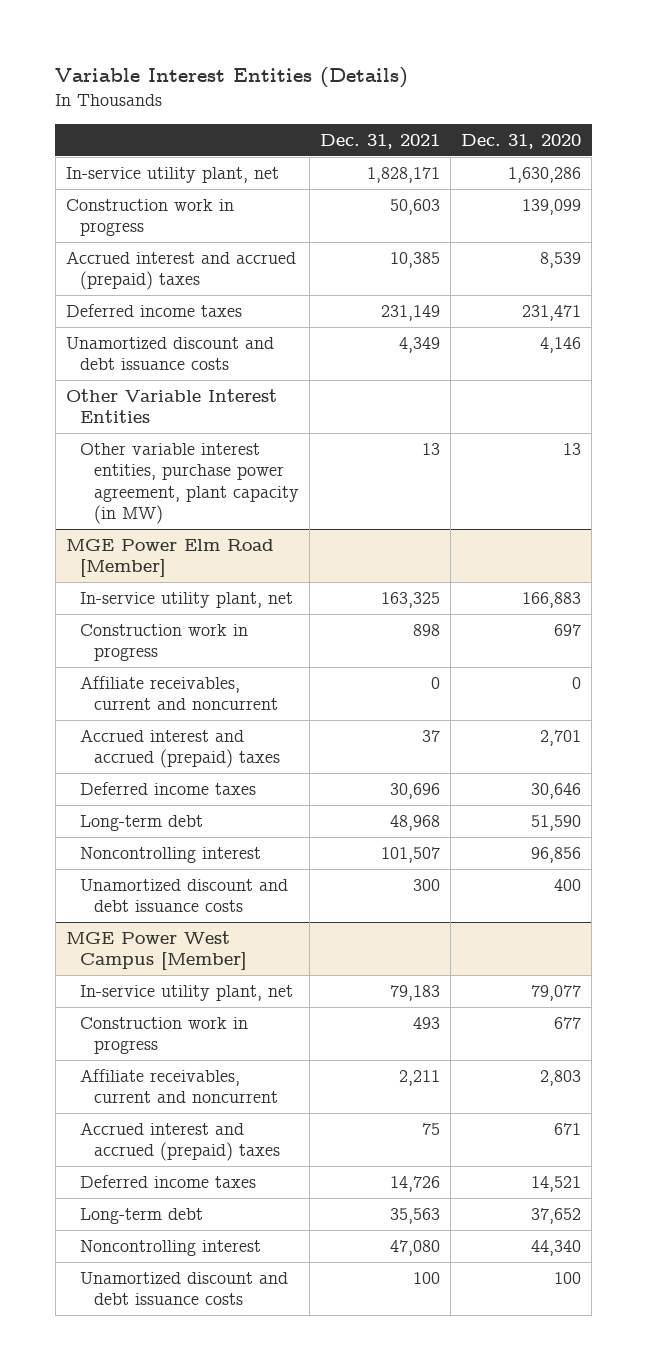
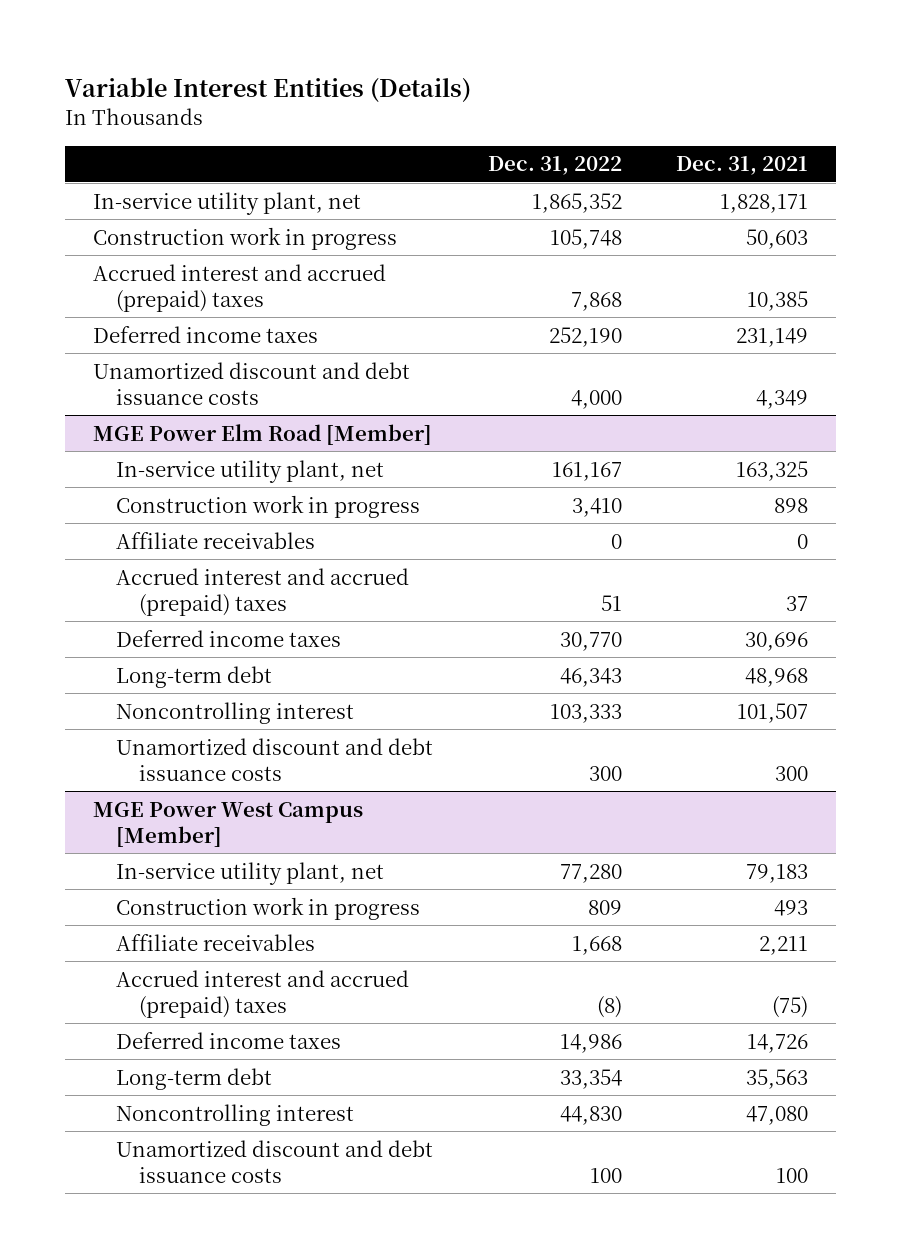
[461,133,582,149] Dec. 31, 2020 -> none
none -> [487,156,622,176] Dec. 31, 2022
[65,389,277,424] Other Variable Interest Entities -> none
[80,443,300,524] Other variable interest entities, purchase power agreement, plant capacity (in MW) -> none
[80,676,279,711] Affiliate receivables, current and noncurrent -> [115,531,315,549] Affiliate receivables
[80,1069,279,1104] Affiliate receivables, current and noncurrent -> [115,933,315,951] Affiliate receivables
[422,1123,441,1136] 75 -> [772,995,809,1018] (75)

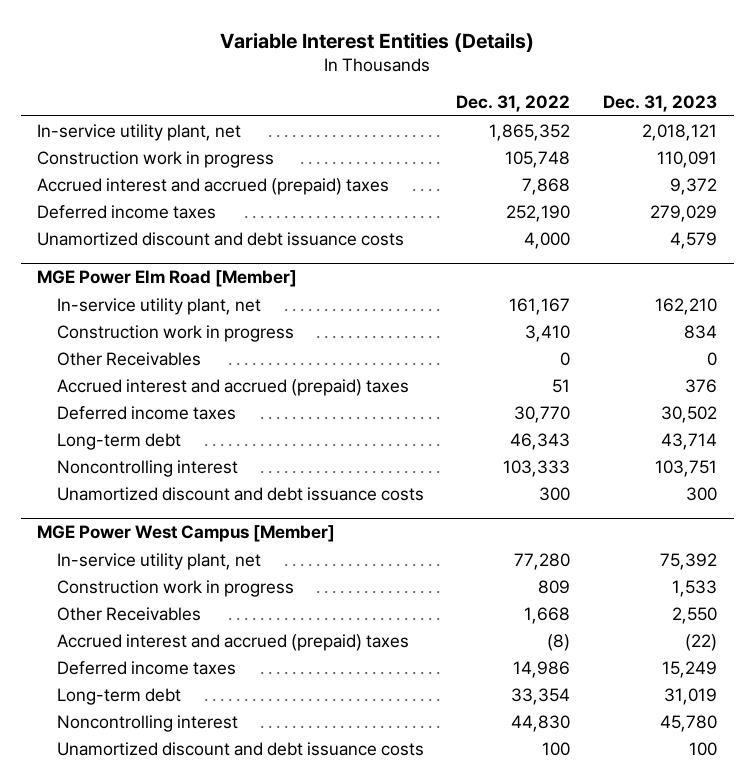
[676,156,809,176] Dec. 31, 2021 -> none
none -> [603,95,718,113] Dec. 31, 2023
[115,531,315,549] Affiliate receivables -> none
none -> [56,351,201,366] Other Receivables
[115,933,315,951] Affiliate receivables -> [56,606,201,621] Other Receivables

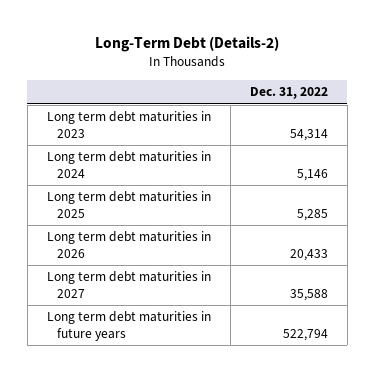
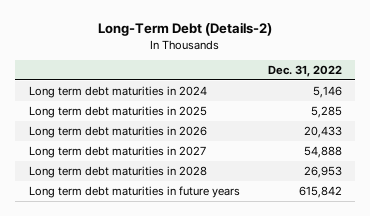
[46,111,211,138] Long term debt maturities in 2023 -> none
[289,288,328,301] 35,588 -> [303,145,342,158] 54,888
none -> [28,165,207,178] Long term debt maturities in 2028
[282,328,328,341] 522,794 -> [298,185,342,198] 615,842

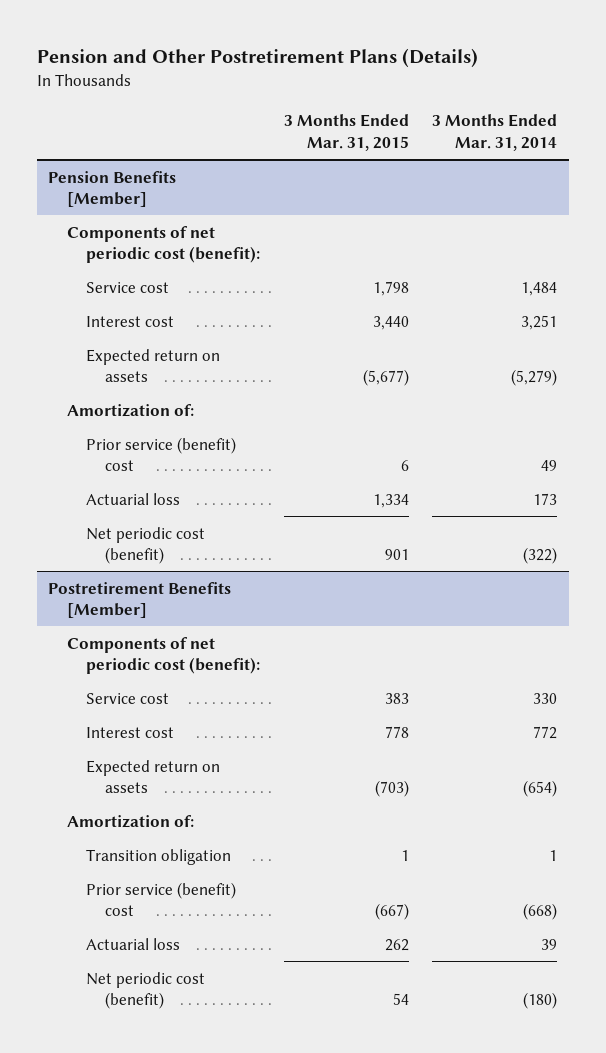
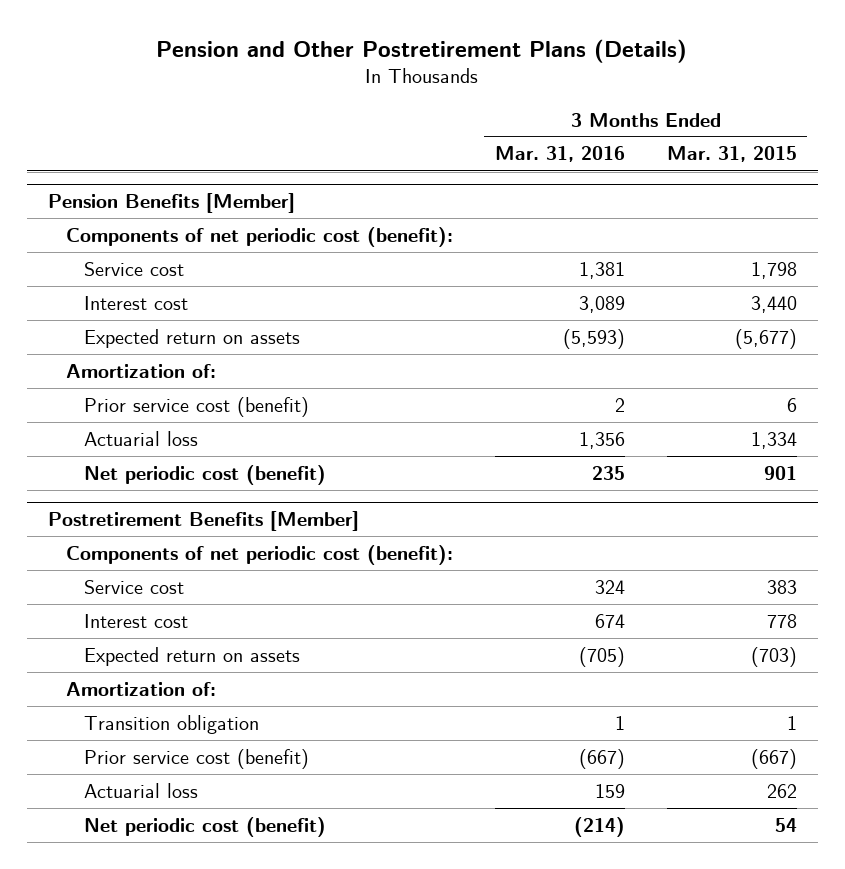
[432,114,558,151] 3 Months Ended Mar. 31, 2014 -> none
none -> [494,146,625,163] Mar. 31, 2016
[86,436,237,472] Prior service (benefit) cost -> [83,396,309,417] Prior service cost (benefit)
[86,881,237,917] Prior service (benefit) cost -> [83,748,309,769] Prior service cost (benefit)

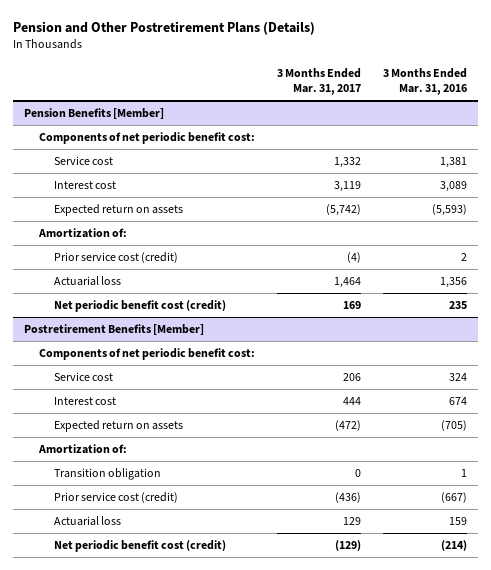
[666,146,797,163] Mar. 31, 2015 -> none
none -> [276,67,361,96] 3 Months Ended Mar. 31, 2017
[65,226,453,247] Components of net periodic cost (benefit): -> [39,132,256,145] Components of net periodic benefit cost:
[83,396,309,417] Prior service cost (benefit) -> [54,252,179,264] Prior service cost (credit)
[83,464,326,485] Net periodic cost (benefit) -> [54,300,227,313] Net periodic benefit cost (credit)
[65,544,453,565] Components of net periodic cost (benefit): -> [39,348,256,361] Components of net periodic benefit cost:
[83,748,309,769] Prior service cost (benefit) -> [54,492,179,504] Prior service cost (credit)
[83,816,326,837] Net periodic cost (benefit) -> [54,540,227,553] Net periodic benefit cost (credit)

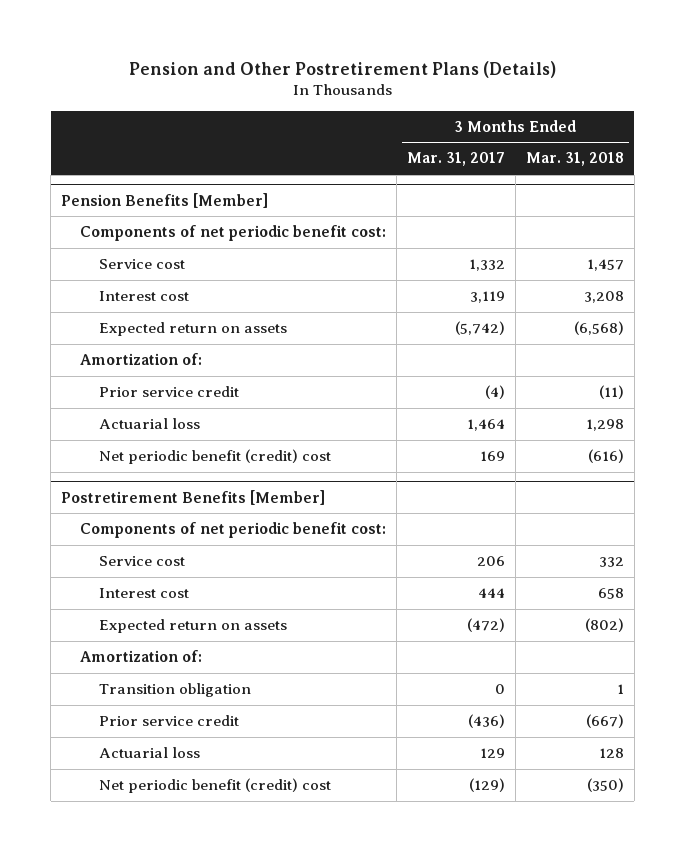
[382,67,467,96] 3 Months Ended Mar. 31, 2016 -> none
none -> [525,152,624,167] Mar. 31, 2018
[54,252,179,264] Prior service cost (credit) -> [98,386,239,398] Prior service credit
[54,300,227,313] Net periodic benefit cost (credit) -> [98,449,331,465] Net periodic benefit (credit) cost
[54,492,179,504] Prior service cost (credit) -> [98,715,239,727] Prior service credit
[54,540,227,553] Net periodic benefit cost (credit) -> [98,778,331,794] Net periodic benefit (credit) cost

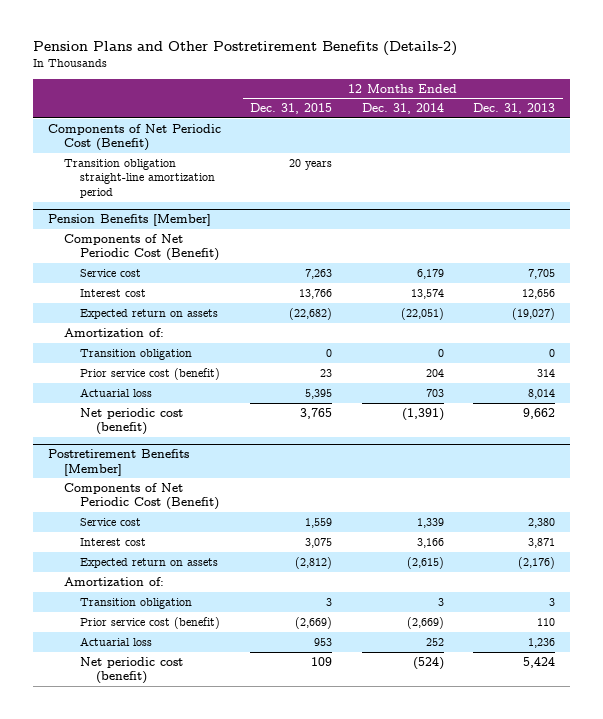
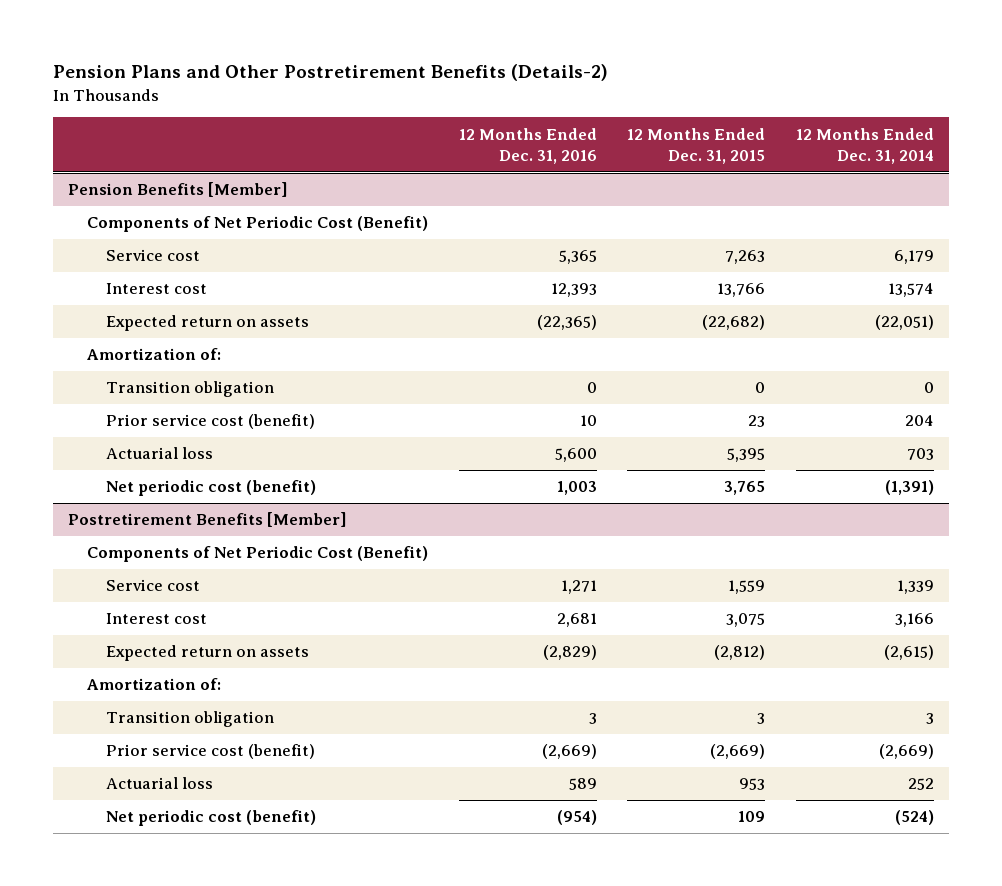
[473,103,556,115] Dec. 31, 2013 -> none
none -> [458,127,597,164] 12 Months Ended Dec. 31, 2016
[47,123,221,152] Components of Net Periodic Cost (Benefit) -> none
[63,158,215,198] Transition obligation straight-line amortization period -> none

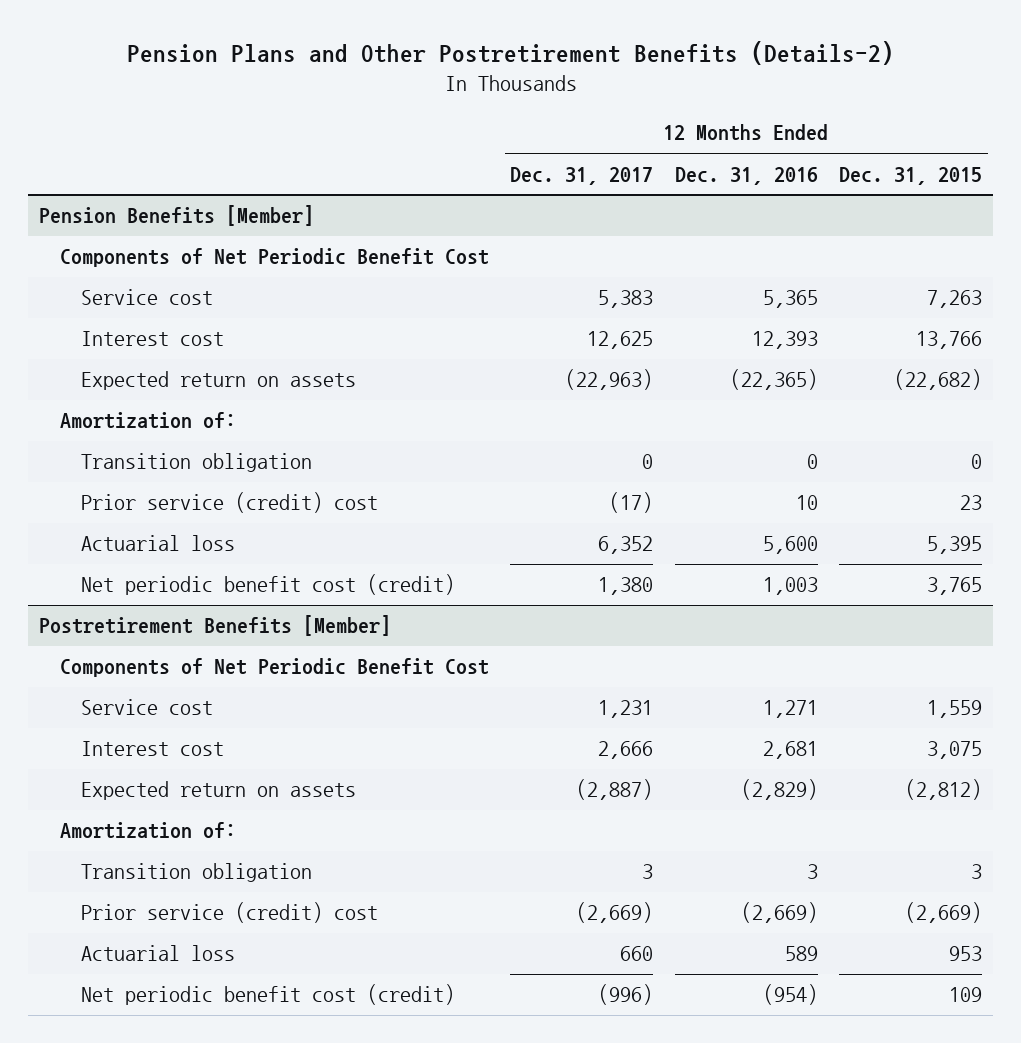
[795,127,934,164] 12 Months Ended Dec. 31, 2014 -> none
none -> [510,166,654,185] Dec. 31, 2017
[86,216,428,233] Components of Net Periodic Cost (Benefit) -> [59,248,489,268] Components of Net Periodic Benefit Cost
[105,414,315,430] Prior service cost (benefit) -> [80,492,378,514] Prior service (credit) cost
[105,480,316,497] Net periodic cost (benefit) -> [80,574,455,596] Net periodic benefit cost (credit)
[86,546,428,563] Components of Net Periodic Cost (Benefit) -> [59,658,489,678] Components of Net Periodic Benefit Cost
[105,744,315,760] Prior service cost (benefit) -> [80,902,378,924] Prior service (credit) cost
[105,810,316,827] Net periodic cost (benefit) -> [80,984,455,1006] Net periodic benefit cost (credit)

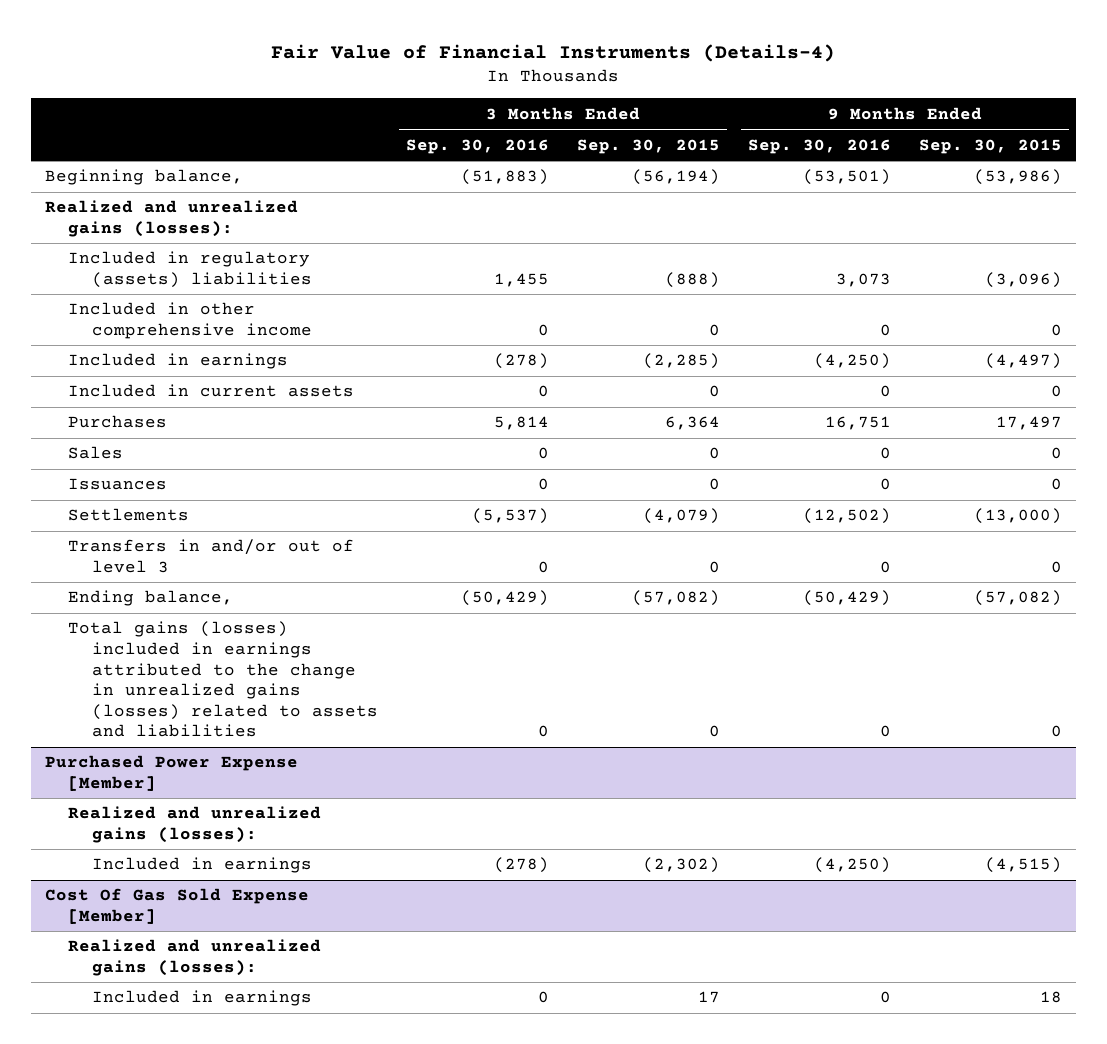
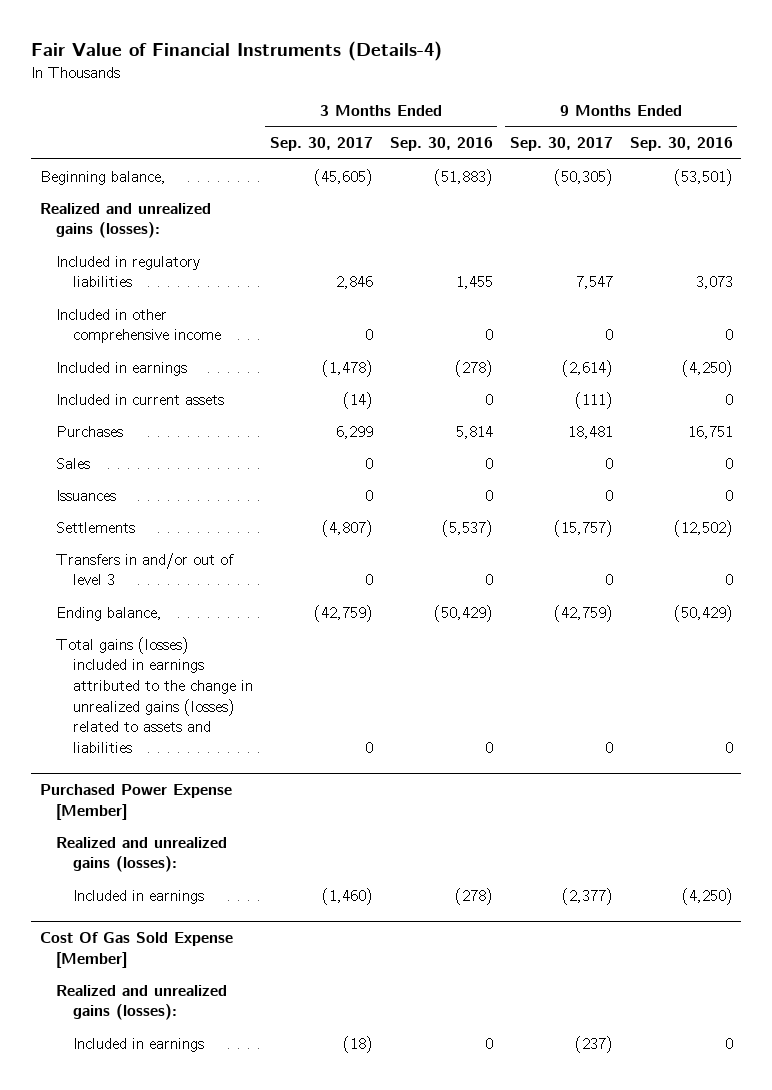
[576,138,720,154] Sep. 30, 2015 -> none
[918,138,1062,154] Sep. 30, 2015 -> none
none -> [269,137,373,152] Sep. 30, 2017
none -> [509,137,613,152] Sep. 30, 2017
[68,251,312,289] Included in regulatory (assets) liabilities -> [56,255,201,288] Included in regulatory liabilities

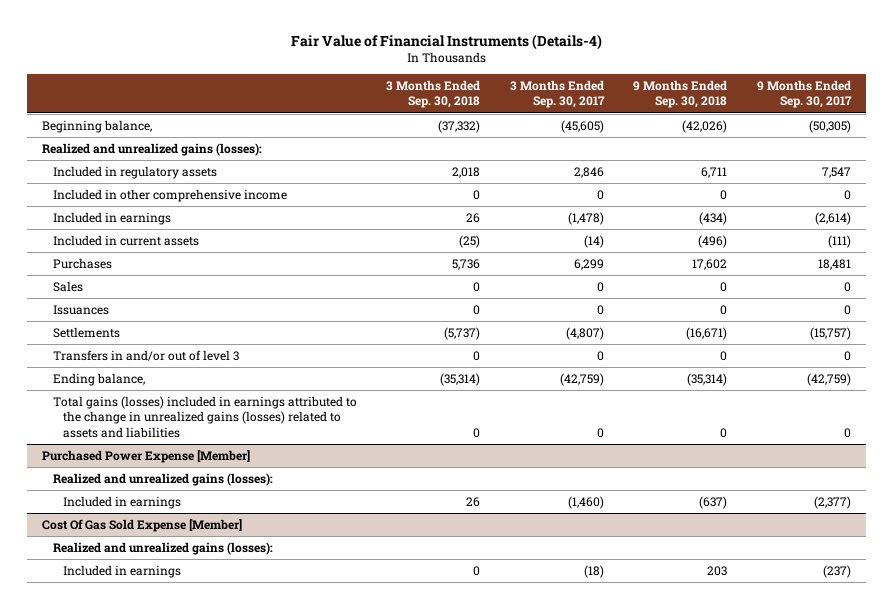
[389,137,493,152] Sep. 30, 2016 -> none
[629,137,733,152] Sep. 30, 2016 -> none
none -> [386,80,481,109] 3 Months Ended Sep. 30, 2018
none -> [633,80,728,109] 9 Months Ended Sep. 30, 2018
[56,255,201,288] Included in regulatory liabilities -> [52,165,217,179] Included in regulatory assets

